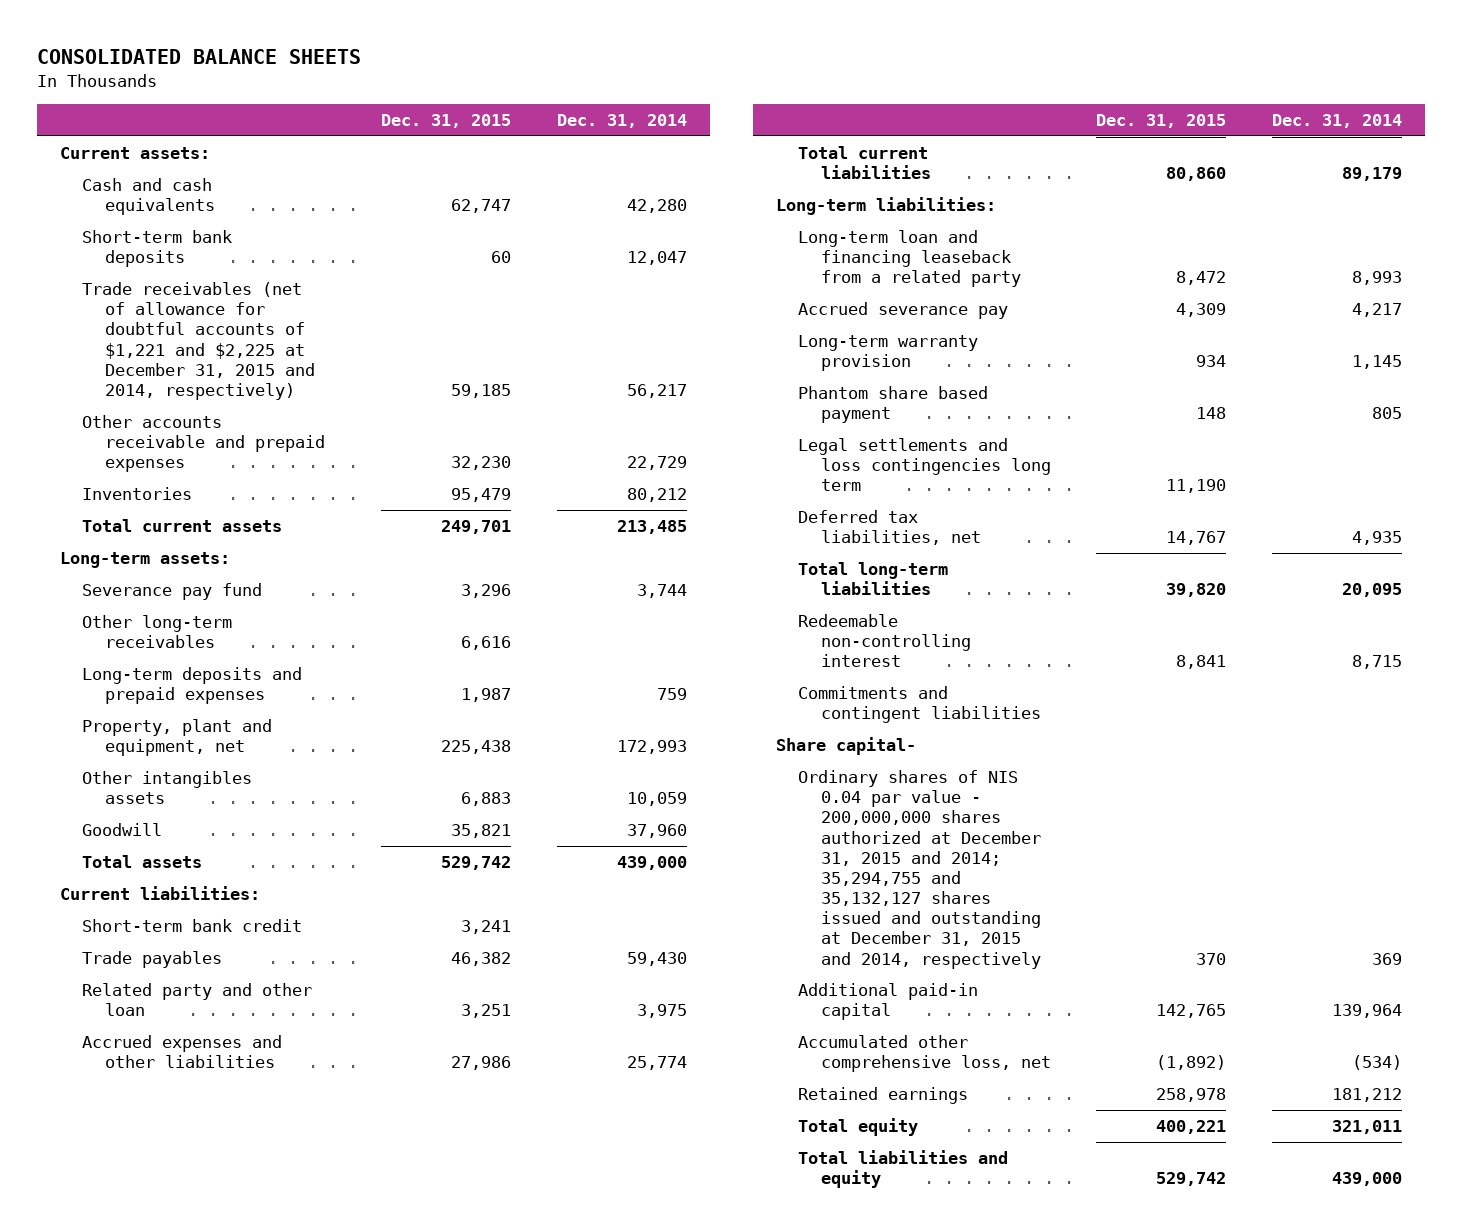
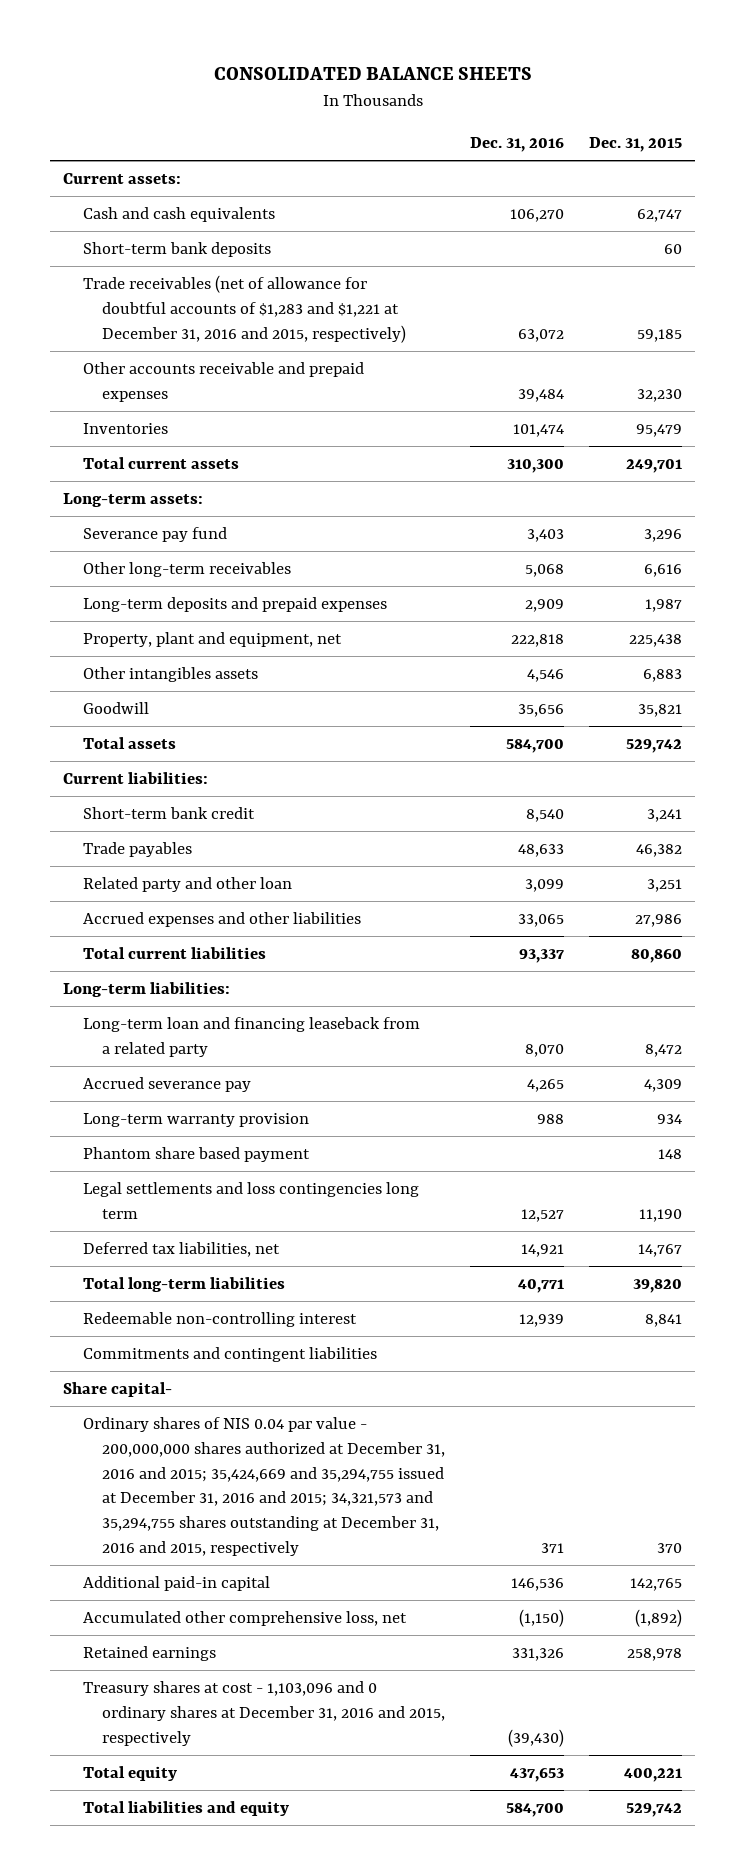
[556,114,687,129] Dec. 31, 2014 -> none
none -> [470,137,565,153] Dec. 31, 2016
[82,282,315,400] Trade receivables (net of allowance for doubtful accounts of $1,221 and $2,225 at December 31, 2015 and 2014, respectively) -> [82,275,407,343] Trade receivables (net of allowance for doubtful accounts of $1,283 and $1,221 at December 31, 2016 and 2015, respectively)
[798,770,1041,969] Ordinary shares of NIS 0.04 par value - 200,000,000 shares authorized at December 31, 2015 and 2014; 35,294,755 and 35,132,127 shares issued and outstanding at December 31, 2015 and 2014, respectively -> [82,1417,446,1556] Ordinary shares of NIS 0.04 par value - 200,000,000 shares authorized at December 31, 2016 and 2015; 35,424,669 and 35,294,755 issued at December 31, 2016 and 2015; 34,321,573 and 35,294,755 shares outstanding at December 31, 2016 and 2015, respectively
none -> [82,1681,446,1746] Treasury shares at cost - 1,103,096 and 0 ordinary shares at December 31, 2016 and 2015, respectively

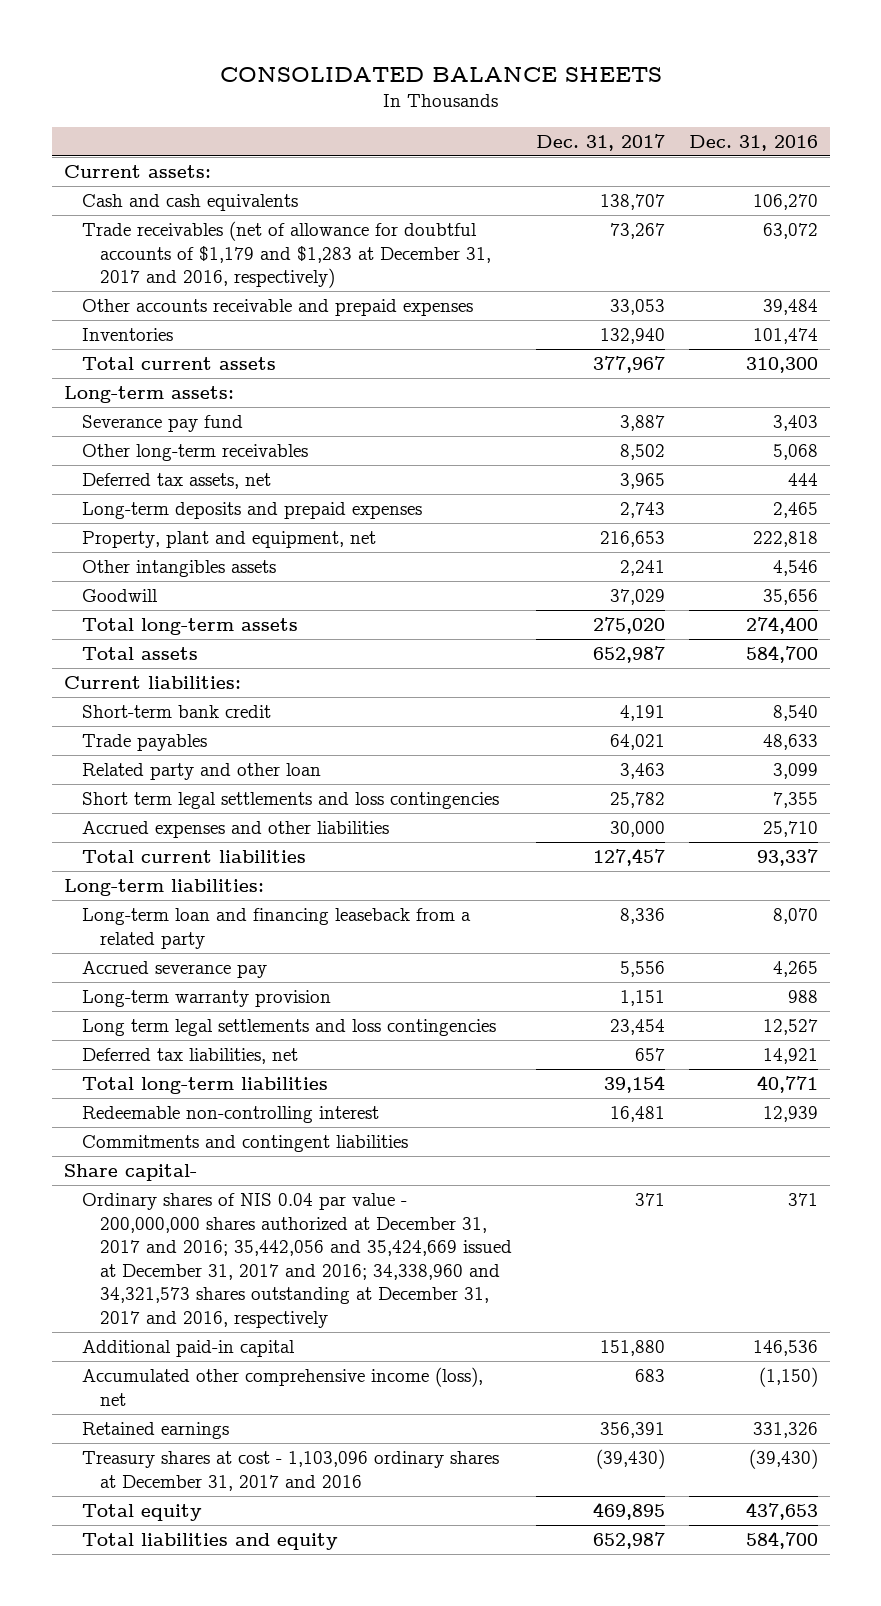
[589,137,683,153] Dec. 31, 2015 -> none
none -> [535,133,665,151] Dec. 31, 2017
[82,242,271,258] Short-term bank deposits -> none
[82,275,407,343] Trade receivables (net of allowance for doubtful accounts of $1,283 and $1,221 at December 31, 2016 and 2015, respectively) -> [81,221,492,289] Trade receivables (net of allowance for doubtful accounts of $1,179 and $1,283 at December 31, 2017 and 2016, respectively)
none -> [81,473,271,490] Deferred tax assets, net
[525,599,565,613] 2,909 -> [772,502,818,519] 2,465
none -> [81,618,298,636] Total long-term assets
none -> [81,792,499,810] Short term legal settlements and loss contingencies
[518,914,565,928] 33,065 -> [762,821,818,838] 25,710
[82,1147,310,1163] Phantom share based payment -> none
[82,1182,419,1219] Legal settlements and loss contingencies long term -> [81,1019,496,1037] Long term legal settlements and loss contingencies
[82,1417,446,1556] Ordinary shares of NIS 0.04 par value - 200,000,000 shares authorized at December 31, 2016 and 2015; 35,424,669 and 35,294,755 issued at December 31, 2016 and 2015; 34,321,573 and 35,294,755 shares outstanding at December 31, 2016 and 2015, respectively -> [81,1193,513,1328] Ordinary shares of NIS 0.04 par value - 200,000,000 shares authorized at December 31, 2017 and 2016; 35,442,056 and 35,424,669 issued at December 31, 2017 and 2016; 34,338,960 and 34,321,573 shares outstanding at December 31, 2017 and 2016, respectively
[82,1611,407,1627] Accumulated other comprehensive loss, net -> [81,1367,483,1406] Accumulated other comprehensive income (loss), net
[82,1681,446,1746] Treasury shares at cost - 1,103,096 and 0 ordinary shares at December 31, 2016 and 2015, respectively -> [81,1451,499,1491] Treasury shares at cost - 1,103,096 ordinary shares at December 31, 2017 and 2016

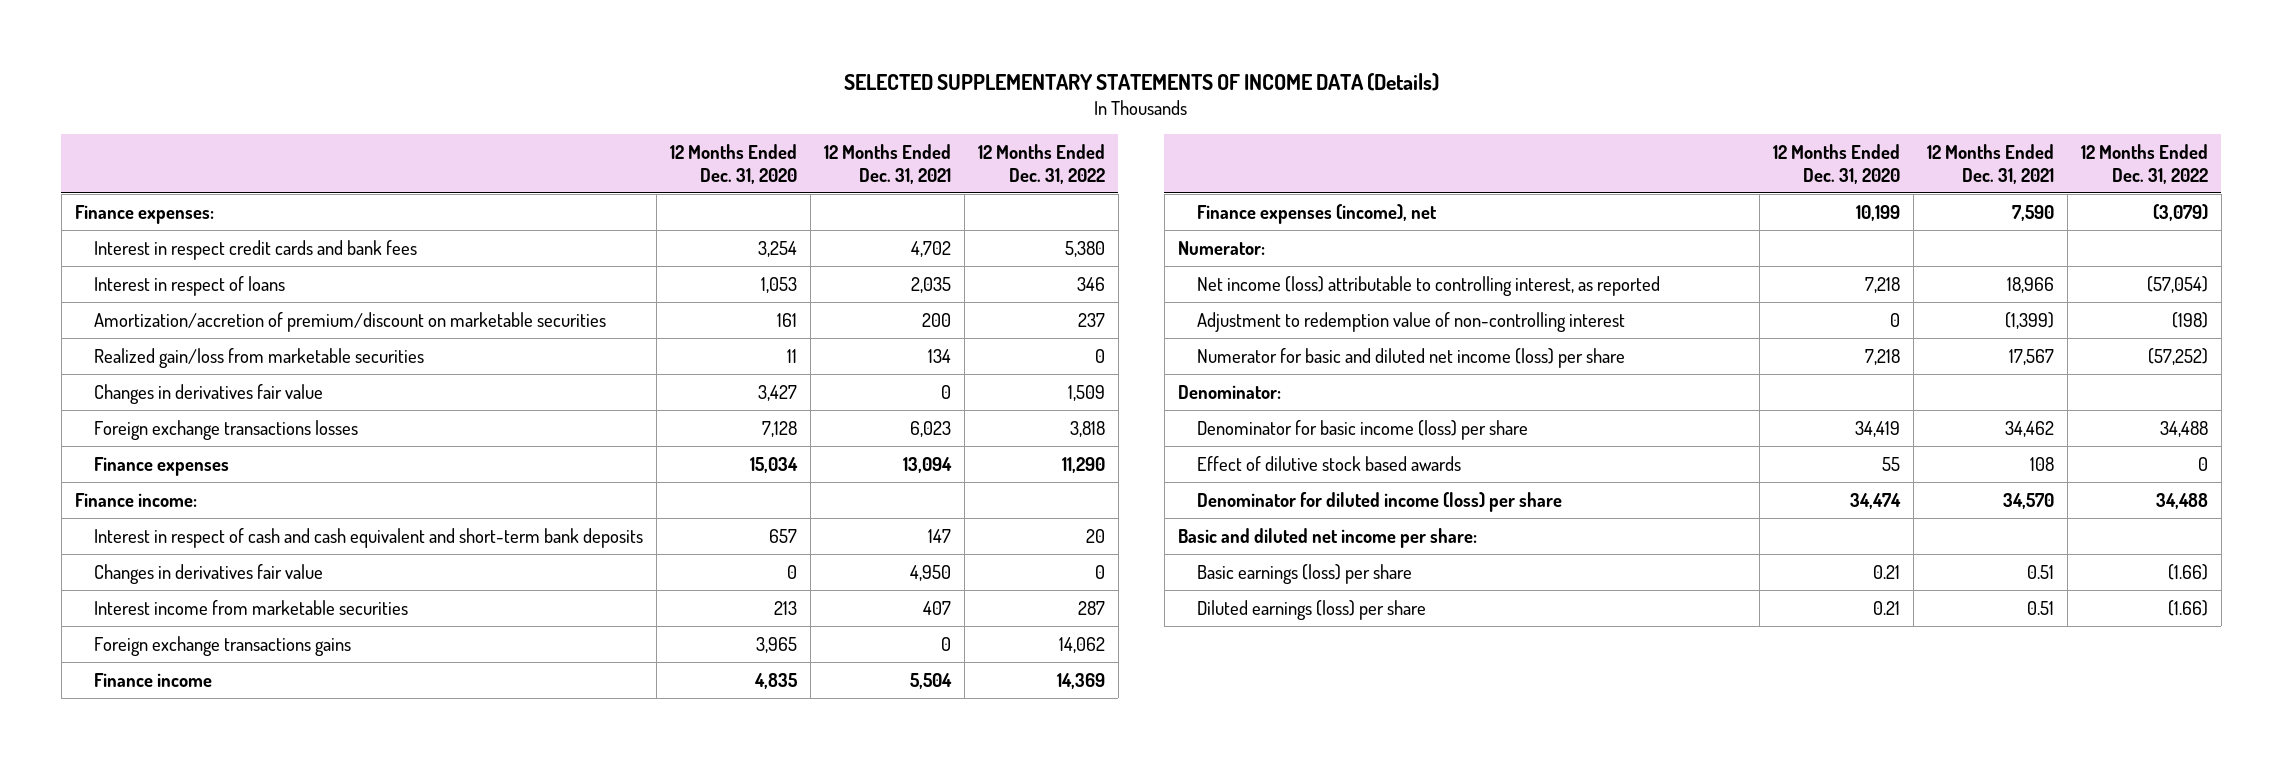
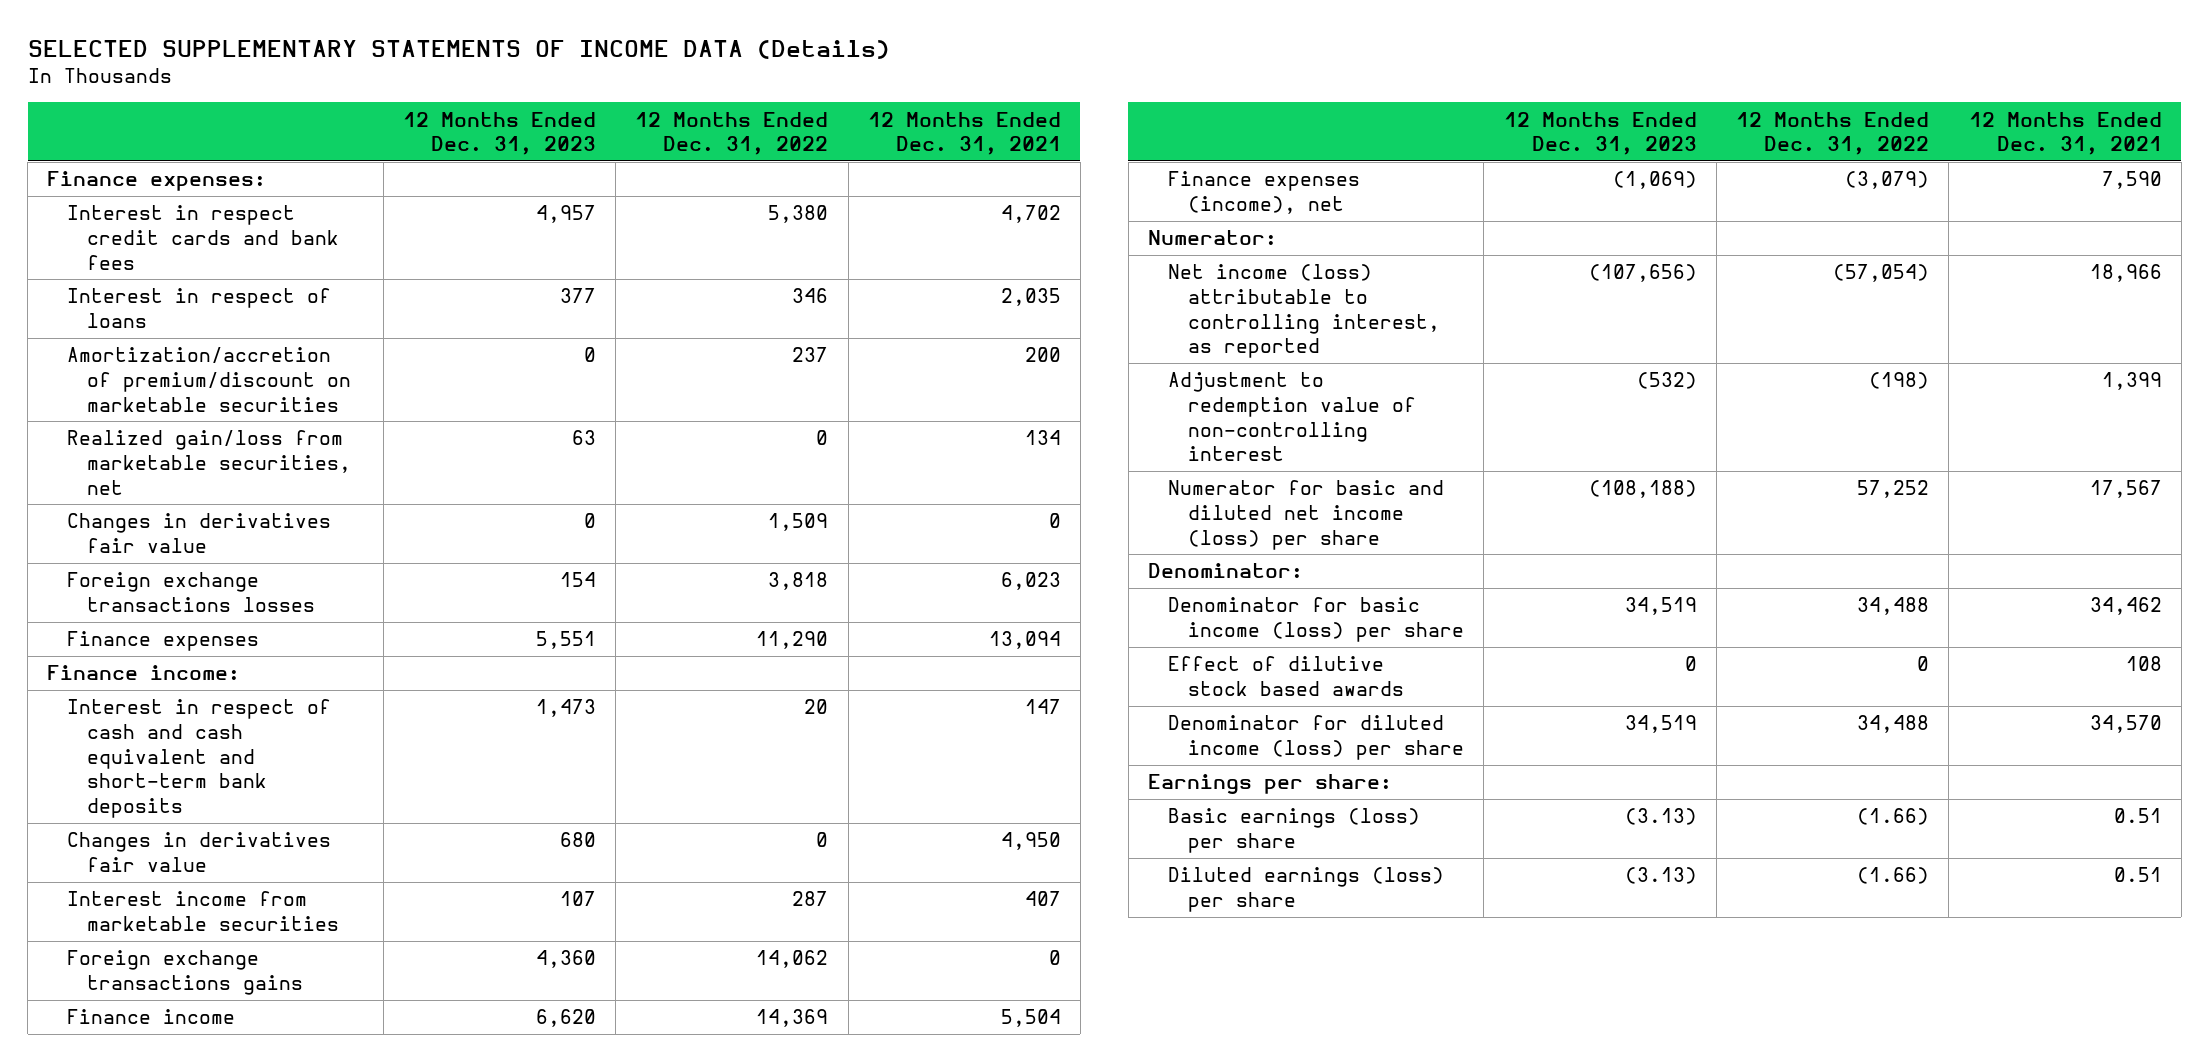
[669,143,797,184] 12 Months Ended Dec. 31, 2020 -> none
none -> [402,111,596,156] 12 Months Ended Dec. 31, 2023
[93,347,424,368] Realized gain/loss from marketable securities -> [67,430,352,495] Realized gain/loss from marketable securities, net
[2004,311,2054,329] (1,399) -> [2101,372,2162,391] 1,399
[2147,347,2208,365] (57,252) -> [1857,480,1930,499] 57,252
[1177,527,1477,548] Basic and diluted net income per share: -> [1148,774,1393,795] Earnings per share:

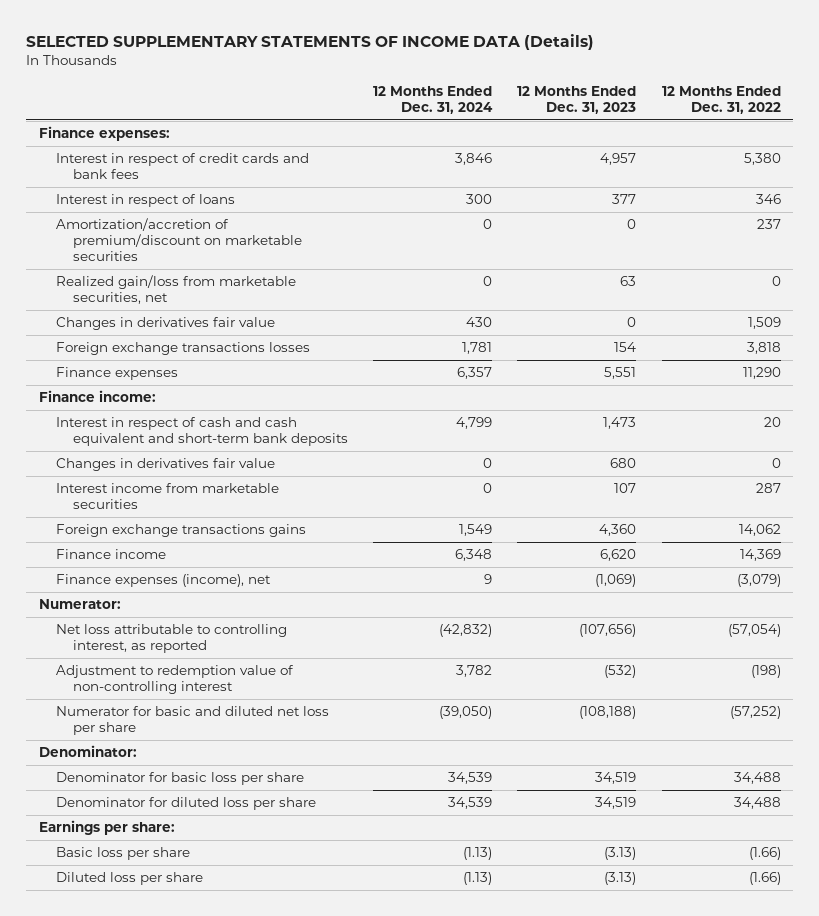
[867,111,1061,156] 12 Months Ended Dec. 31, 2021 -> none
none -> [373,86,494,115] 12 Months Ended Dec. 31, 2024
[67,205,340,270] Interest in respect credit cards and bank fees -> [55,153,309,180] Interest in respect of credit cards and bank fees
[1168,264,1441,359] Net income (loss) attributable to controlling interest, as reported -> [55,624,287,654] Net loss attributable to controlling interest, as reported
[1168,480,1445,550] Numerator for basic and diluted net income (loss) per share -> [55,706,329,736] Numerator for basic and diluted net loss per share
[1857,480,1930,499] 57,252 -> [729,706,781,720] (57,252)
[1168,656,1405,696] Effect of dilutive stock based awards -> none
[1168,597,1465,642] Denominator for basic income (loss) per share -> [55,772,304,786] Denominator for basic loss per share
[1168,715,1465,760] Denominator for diluted income (loss) per share -> [55,797,316,811] Denominator for diluted loss per share
[1168,808,1421,853] Basic earnings (loss) per share -> [55,847,190,861] Basic loss per share
[1168,867,1445,912] Diluted earnings (loss) per share -> [55,872,203,886] Diluted loss per share

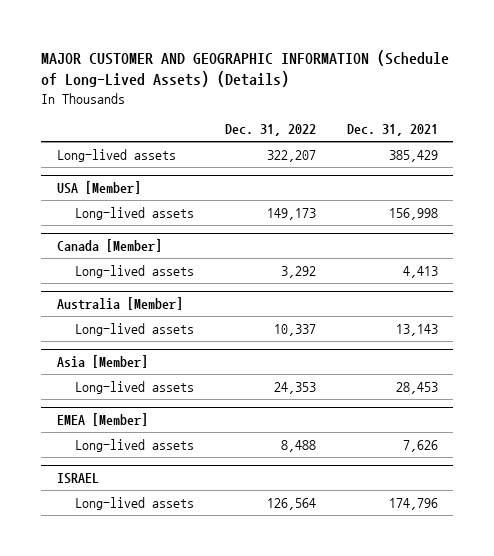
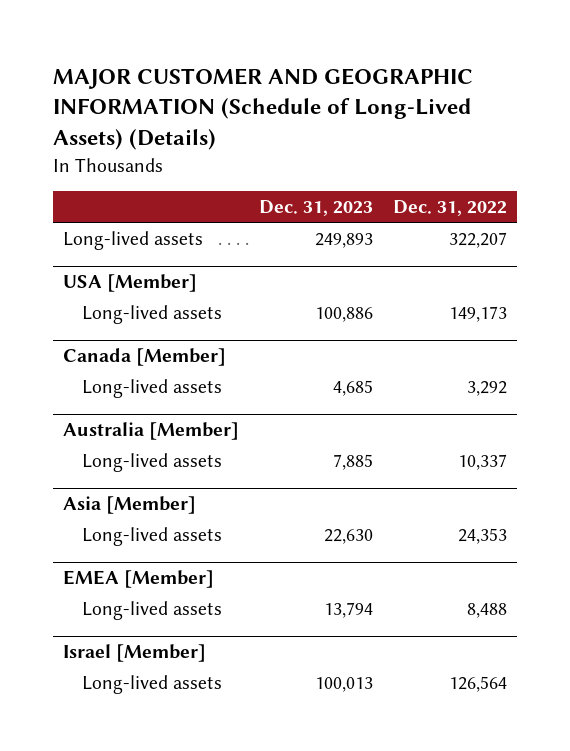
[346,124,438,137] Dec. 31, 2021 -> none
none -> [259,200,374,217] Dec. 31, 2023
[56,473,99,485] ISRAEL -> [63,644,207,663] Israel [Member]

